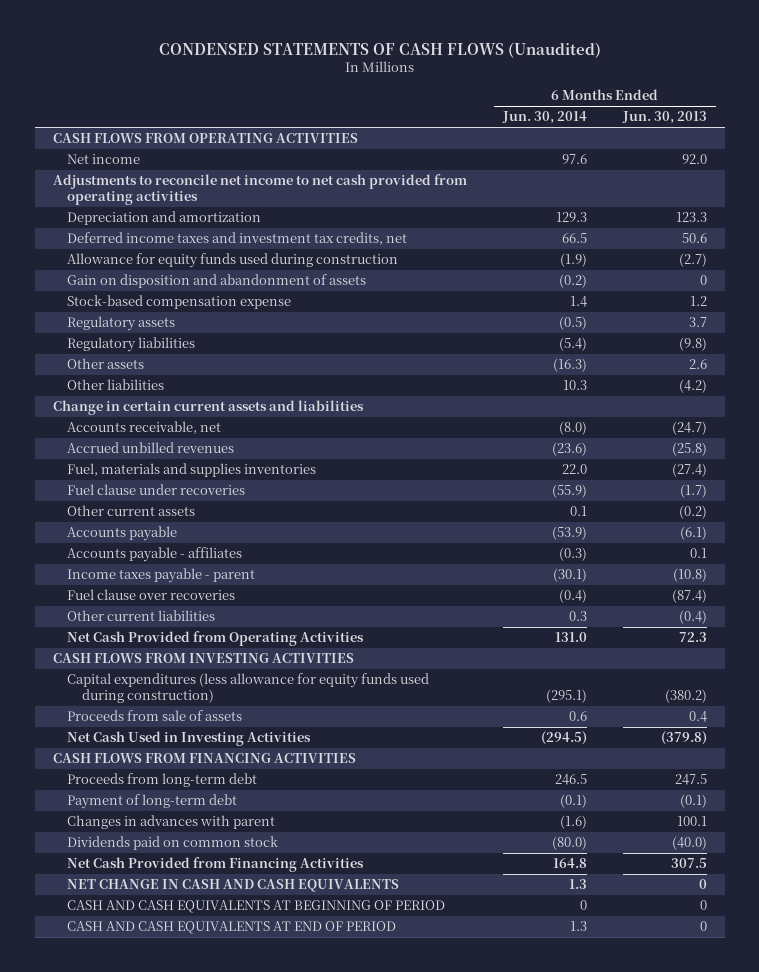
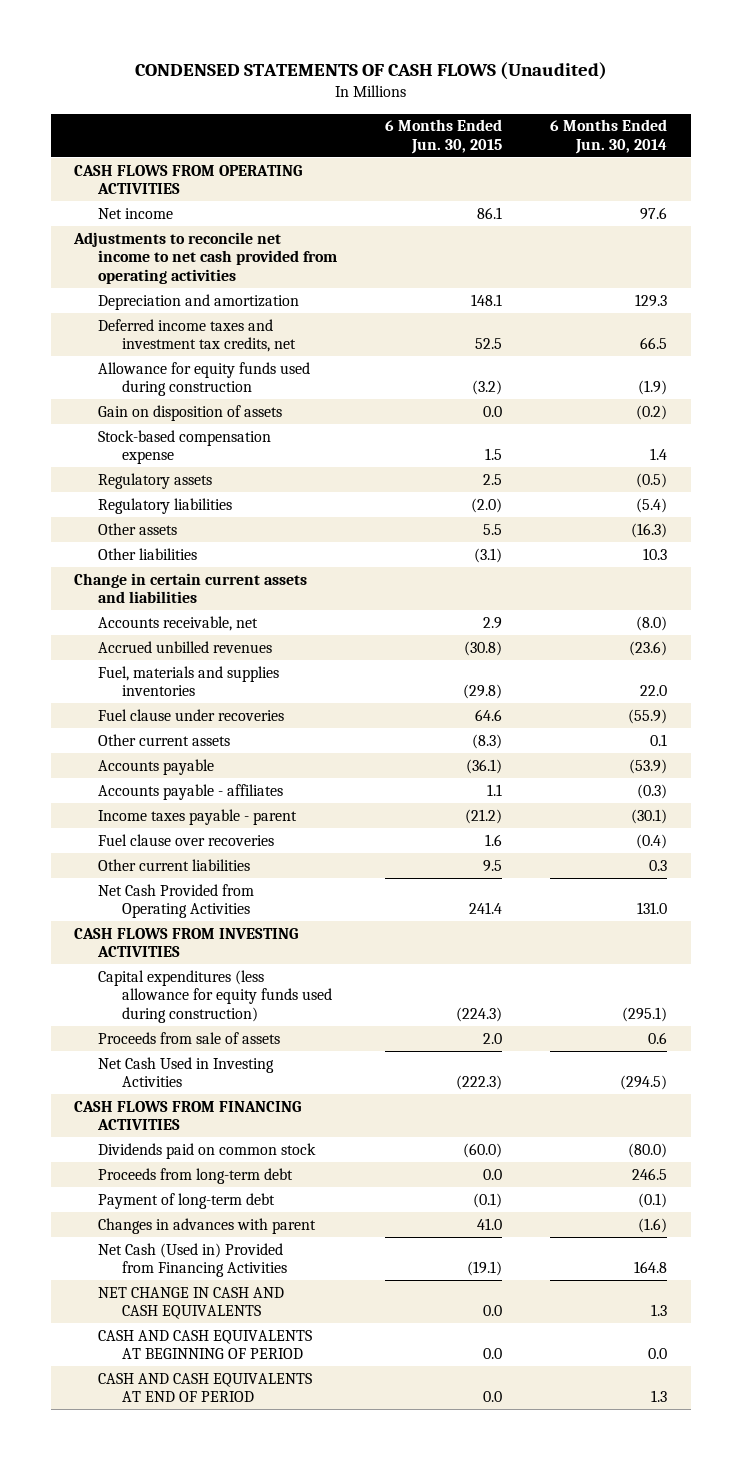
[621,111,707,125] Jun. 30, 2013 -> none
none -> [385,119,503,155] 6 Months Ended Jun. 30, 2015
[67,274,367,289] Gain on disposition and abandonment of assets -> [98,404,283,421] Gain on disposition of assets
[67,836,279,851] Dividends paid on common stock -> [98,1142,317,1159] Dividends paid on common stock
[67,857,365,873] Net Cash Provided from Financing Activities -> [98,1242,288,1278] Net Cash (Used in) Provided from Financing Activities
[579,900,587,911] 0 -> [647,1348,667,1360] 0.0

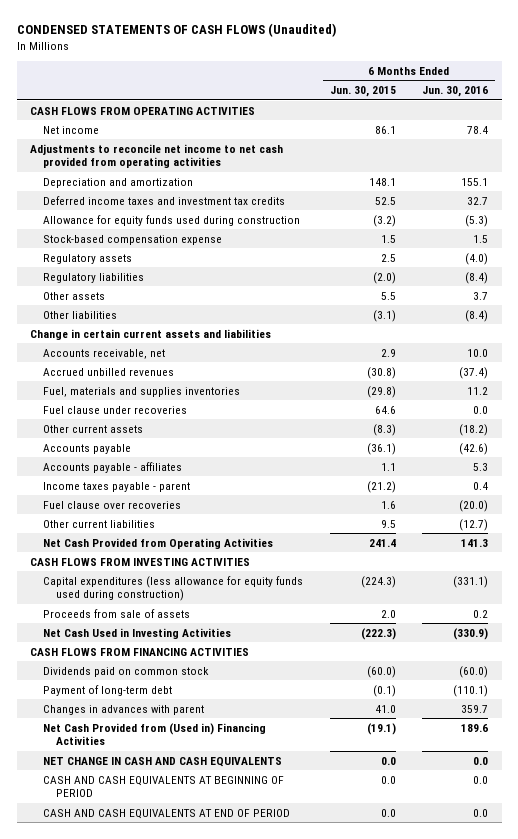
[549,119,667,155] 6 Months Ended Jun. 30, 2014 -> none
none -> [422,86,489,98] Jun. 30, 2016
[98,318,297,353] Deferred income taxes and investment tax credits, net -> [43,195,286,205] Deferred income taxes and investment tax credits
[98,404,283,421] Gain on disposition of assets -> none
[98,1167,294,1184] Proceeds from long-term debt -> none
[98,1242,288,1278] Net Cash (Used in) Provided from Financing Activities -> [43,722,267,746] Net Cash Provided from (Used in) Financing Activities

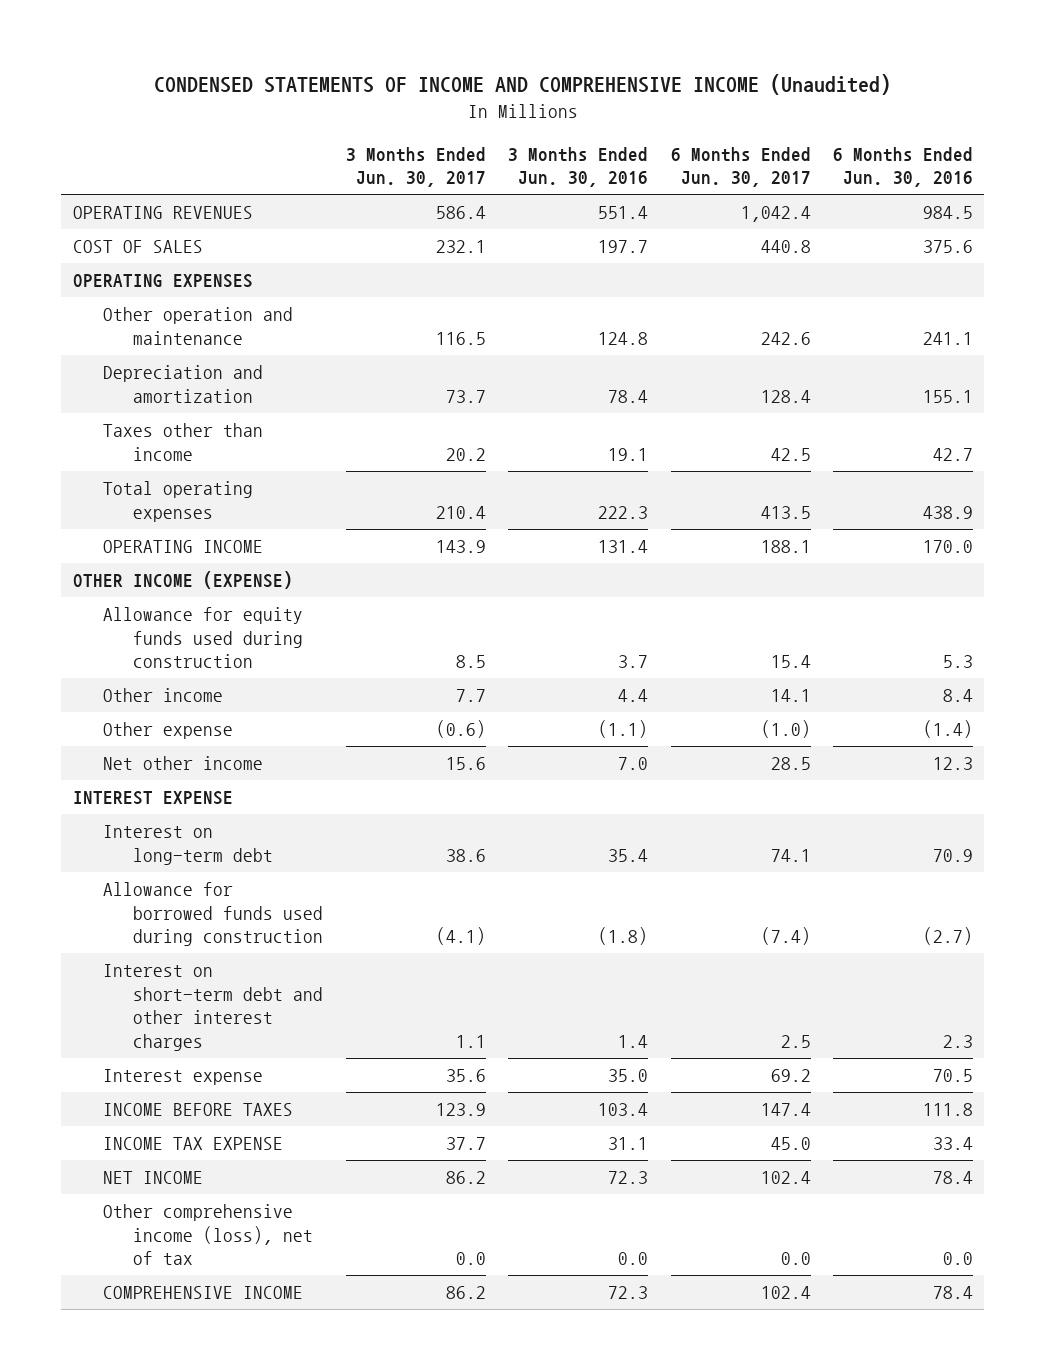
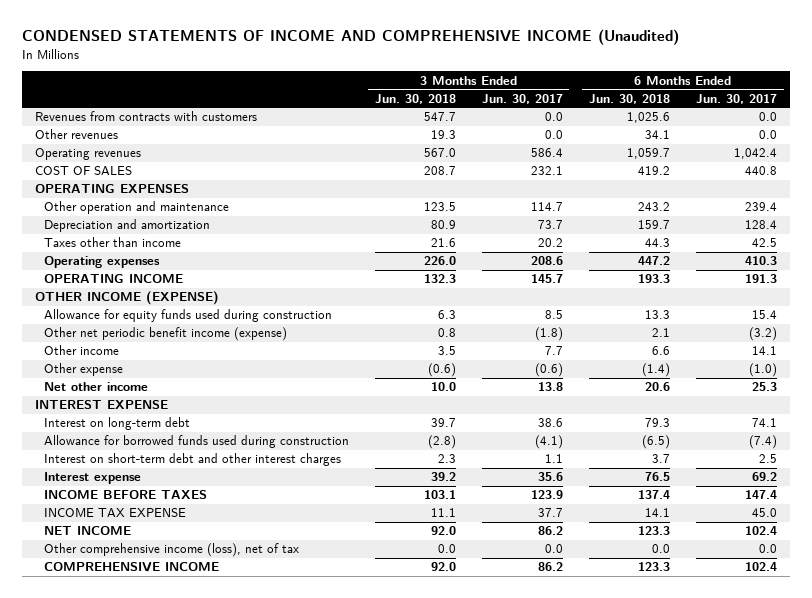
[508,146,649,188] 3 Months Ended Jun. 30, 2016 -> none
[833,146,974,188] 6 Months Ended Jun. 30, 2016 -> none
none -> [374,93,456,104] Jun. 30, 2018
none -> [588,93,670,104] Jun. 30, 2018
none -> [34,111,257,122] Revenues from contracts with customers
none -> [34,129,118,140] Other revenues
[72,206,253,220] OPERATING REVENUES -> [34,148,141,161] Operating revenues
[435,331,486,345] 116.5 -> [530,202,563,212] 114.7
[760,331,811,345] 242.6 -> [745,202,778,212] 239.4
[102,481,253,522] Total operating expenses -> [43,256,160,269] Operating expenses
[435,505,486,519] 210.4 -> [530,256,563,266] 208.6
[760,505,811,519] 413.5 -> [745,256,778,266] 410.3
[435,540,486,554] 143.9 -> [530,274,563,284] 145.7
[760,540,811,554] 188.1 -> [745,274,778,284] 191.3
none -> [43,327,287,342] Other net periodic benefit income (expense)
[445,757,486,771] 15.6 -> [537,382,563,392] 13.8
[770,757,811,771] 28.5 -> [752,382,778,392] 25.3

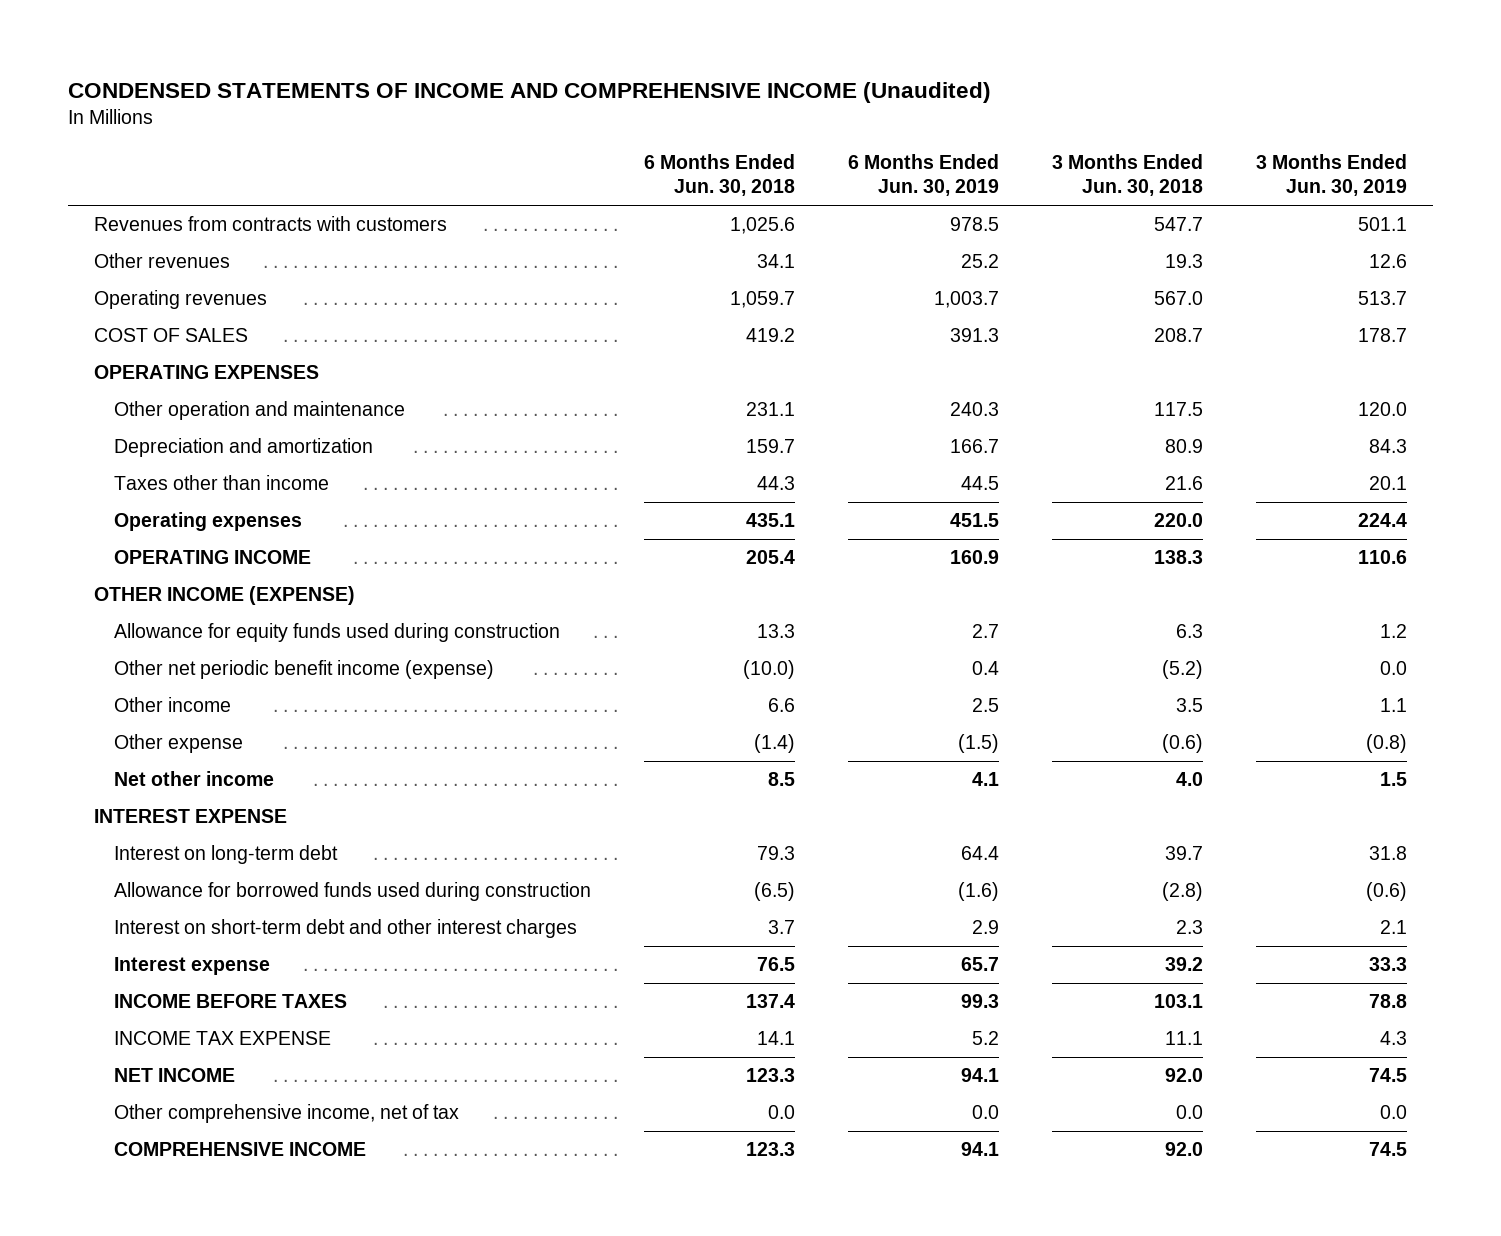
[481,93,563,104] Jun. 30, 2017 -> none
[696,93,778,104] Jun. 30, 2017 -> none
none -> [848,153,1000,197] 6 Months Ended Jun. 30, 2019
none -> [1255,153,1407,197] 3 Months Ended Jun. 30, 2019
[423,202,456,212] 123.5 -> [1153,402,1203,417] 117.5
[637,202,670,212] 243.2 -> [746,402,796,417] 231.1
[423,256,456,266] 226.0 -> [1153,513,1203,528] 220.0
[637,256,670,266] 447.2 -> [746,513,796,528] 435.1
[423,274,456,284] 132.3 -> [1153,550,1203,565] 138.3
[637,274,670,284] 193.3 -> [746,550,796,565] 205.4
[437,328,456,338] 0.8 -> [1161,660,1203,680] (5.2)
[651,328,670,338] 2.1 -> [743,660,796,680] (10.0)
[430,382,456,392] 10.0 -> [1175,772,1203,787] 4.0
[644,382,670,392] 20.6 -> [768,772,796,787] 8.5
[43,543,299,558] Other comprehensive income (loss), net of tax -> [114,1104,460,1124] Other comprehensive income, net of tax

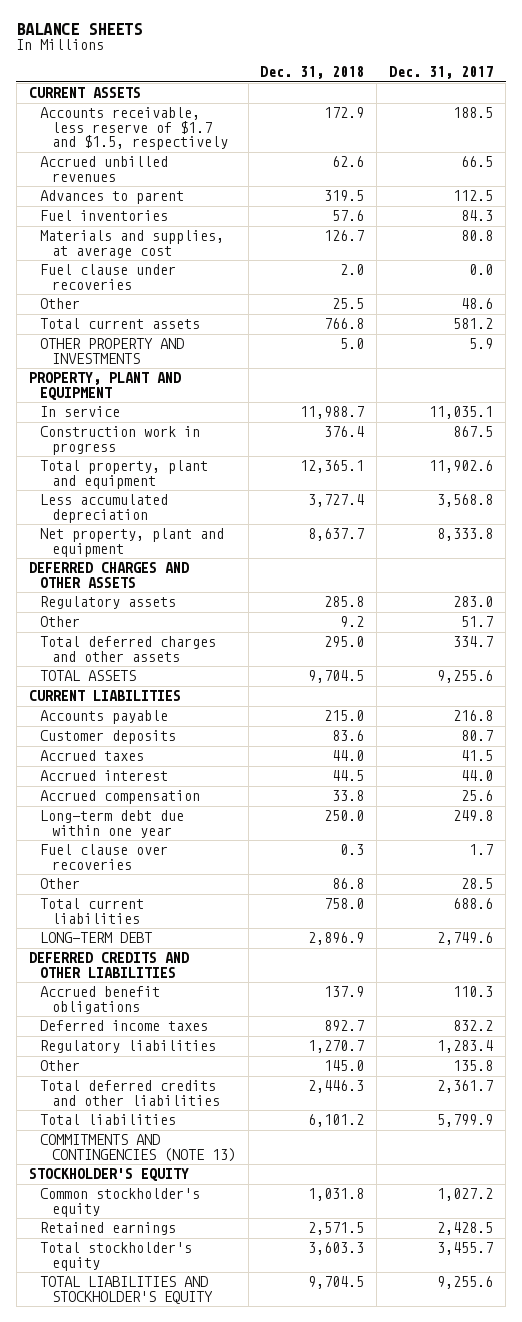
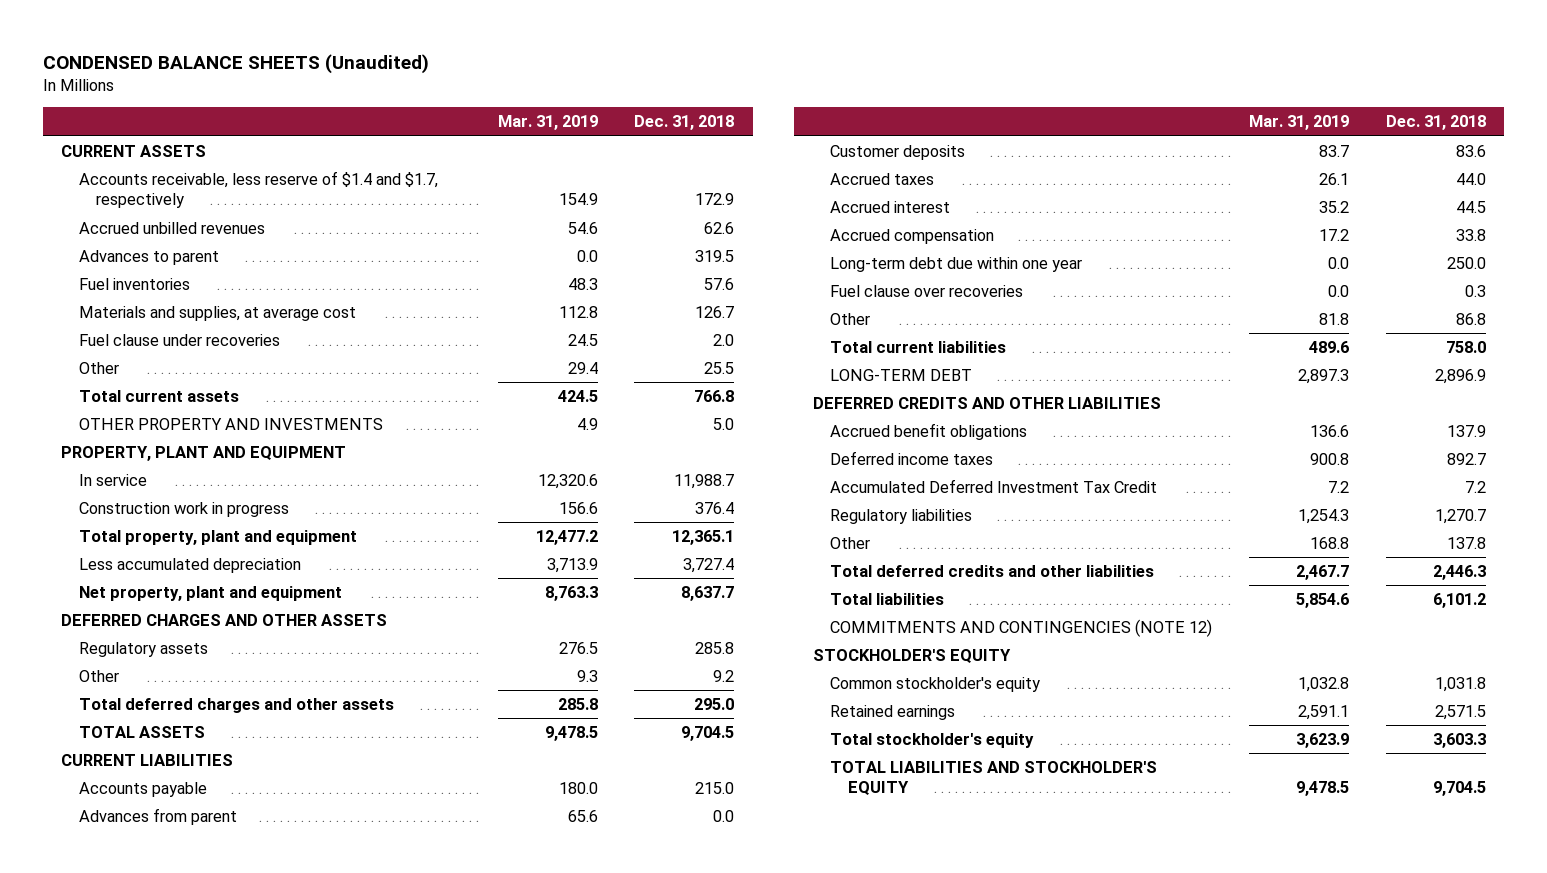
[16,22,143,35] BALANCE SHEETS -> [42,53,429,74] CONDENSED BALANCE SHEETS (Unaudited)
[389,66,494,80] Dec. 31, 2017 -> none
none -> [497,115,598,131] Mar. 31, 2019
[40,107,228,151] Accounts receivable, less reserve of $1.7 and $1.5, respectively -> [78,171,438,209] Accounts receivable, less reserve of $1.4 and $1.7, respectively
none -> [78,808,237,826] Advances from parent
none -> [830,479,1158,494] Accumulated Deferred Investment Tax Credit
[324,1060,365,1072] 145.0 -> [1446,537,1486,550] 137.8
[40,1134,236,1162] COMMITMENTS AND CONTINGENCIES (NOTE 13) -> [830,619,1213,638] COMMITMENTS AND CONTINGENCIES (NOTE 12)

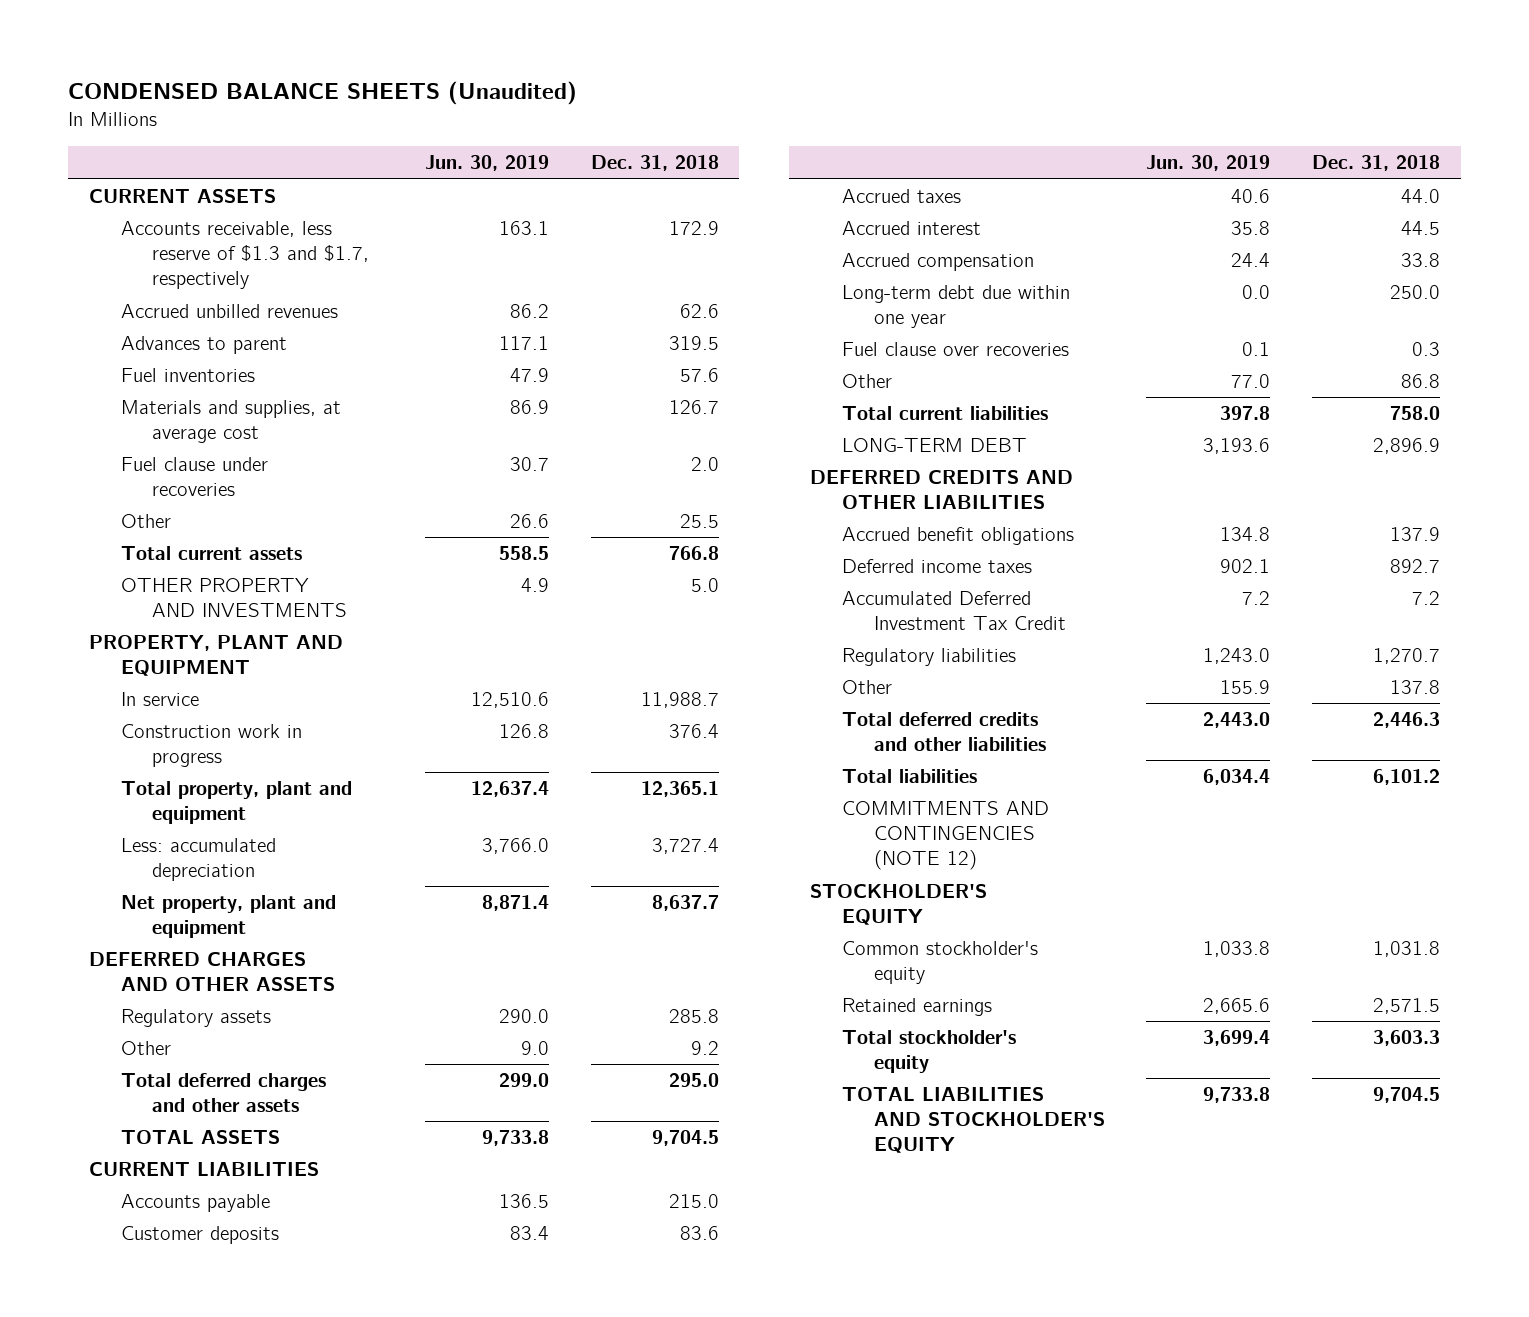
[497,115,598,131] Mar. 31, 2019 -> none
none -> [425,155,550,172] Jun. 30, 2019
[78,171,438,209] Accounts receivable, less reserve of $1.4 and $1.7, respectively -> [120,220,370,290] Accounts receivable, less reserve of $1.3 and $1.7, respectively
[78,558,301,574] Less accumulated depreciation -> [120,837,276,882] Less: accumulated depreciation
[78,808,237,826] Advances from parent -> none

